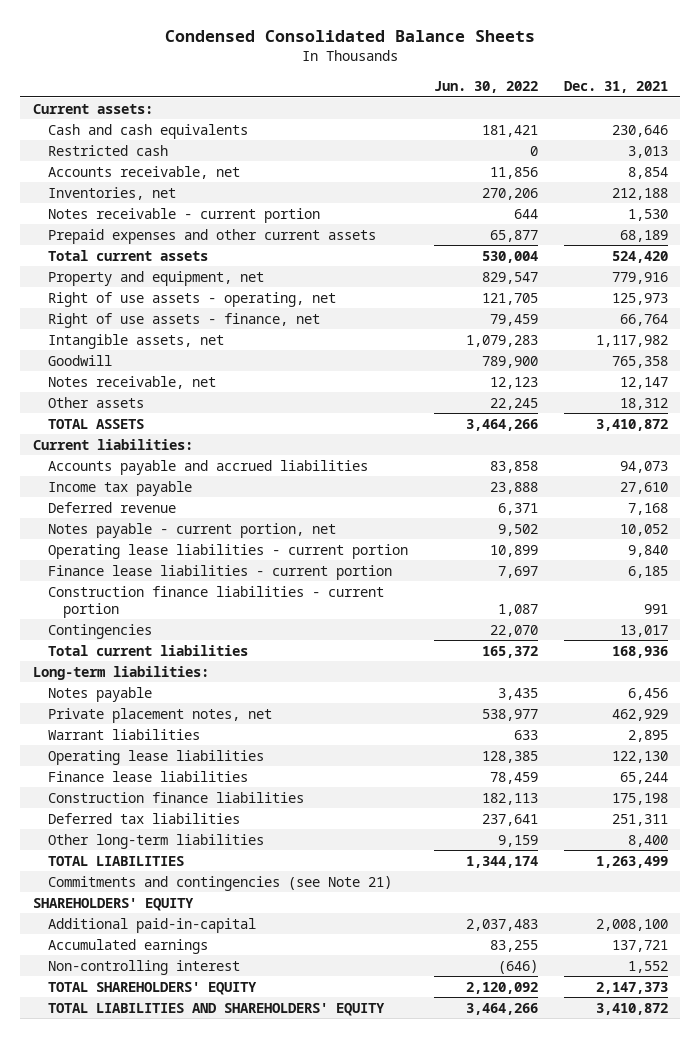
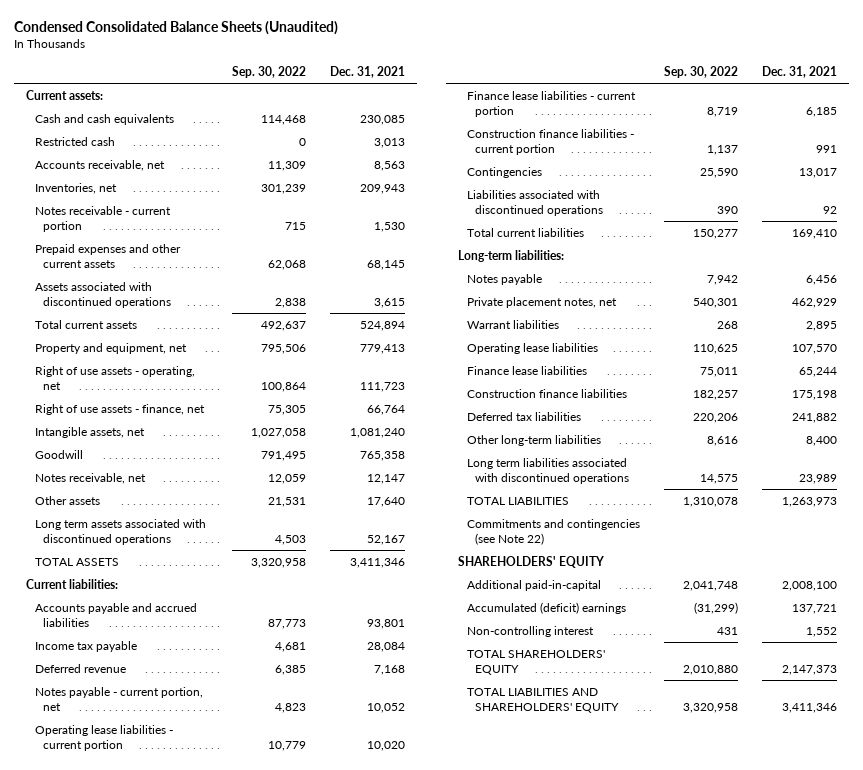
[165,30,536,43] Condensed Consolidated Balance Sheets -> [13,21,338,36] Condensed Consolidated Balance Sheets (Unaudited)
[433,81,538,94] Jun. 30, 2022 -> none
none -> [231,65,306,78] Sep. 30, 2022
[611,124,668,137] 230,646 -> [359,114,405,125] 230,085
[627,166,668,179] 8,854 -> [373,160,405,171] 8,563
[611,187,668,200] 212,188 -> [359,183,405,194] 209,943
[619,229,668,242] 68,189 -> [366,260,405,271] 68,145
none -> [34,281,172,309] Assets associated with discontinued operations
[611,250,668,263] 524,420 -> [359,320,405,331] 524,894
[611,271,668,284] 779,916 -> [359,343,405,354] 779,413
[611,292,668,305] 125,973 -> [359,382,405,393] 111,723
[595,334,668,347] 1,117,982 -> [349,427,405,438] 1,081,240
[619,397,668,410] 18,312 -> [366,496,405,507] 17,640
none -> [34,518,206,546] Long term assets associated with discontinued operations
[595,418,668,431] 3,410,872 -> [349,557,405,568] 3,411,346
[619,460,668,473] 94,073 -> [366,619,405,630] 93,801
[619,481,668,494] 27,610 -> [366,641,405,652] 28,084
[627,544,668,557] 9,840 -> [366,741,405,752] 10,020
none -> [466,189,604,217] Liabilities associated with discontinued operations
[611,645,668,658] 168,936 -> [792,228,838,239] 169,410
[611,750,668,763] 122,130 -> [792,343,838,354] 107,570
[611,813,668,826] 251,311 -> [792,412,838,423] 241,882
none -> [466,457,630,485] Long term liabilities associated with discontinued operations
[595,855,668,868] 1,263,499 -> [782,496,838,507] 1,263,973
[48,875,393,891] Commitments and contingencies (see Note 21) -> [466,518,640,546] Commitments and contingencies (see Note 22)
[48,938,209,954] Accumulated earnings -> [466,601,626,614] Accumulated (deficit) earnings
[595,1002,668,1015] 3,410,872 -> [782,703,838,714] 3,411,346

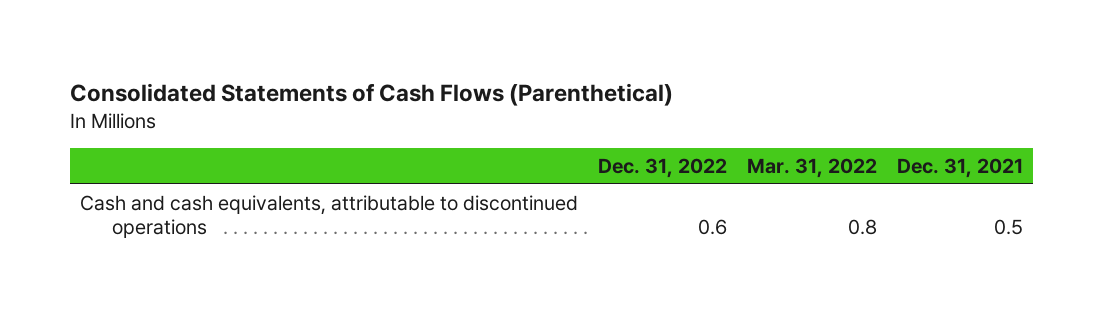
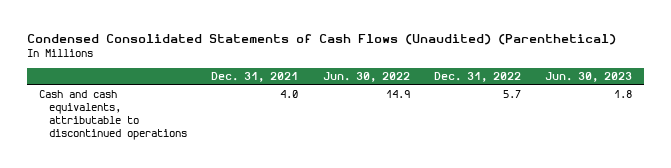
[69,82,673,106] Consolidated Statements of Cash Flows (Parenthetical) -> [26,34,616,46] Condensed Consolidated Statements of Cash Flows (Unaudited) (Parenthetical)
[747,158,878,179] Mar. 31, 2022 -> none
none -> [322,72,410,83] Jun. 30, 2022
none -> [544,72,632,83] Jun. 30, 2023
[697,219,727,236] 0.6 -> [502,90,521,99] 5.7
[994,219,1024,236] 0.5 -> [280,90,299,99] 4.0

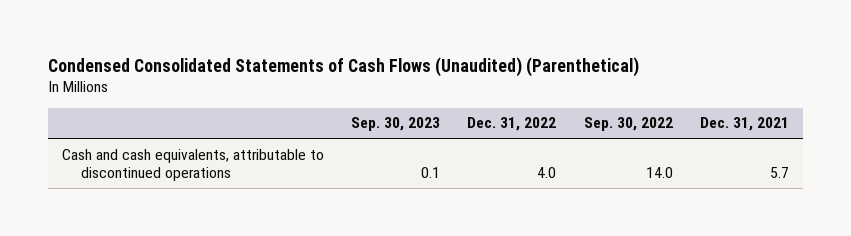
[322,72,410,83] Jun. 30, 2022 -> none
[544,72,632,83] Jun. 30, 2023 -> none
none -> [350,117,440,132] Sep. 30, 2023
none -> [583,117,673,132] Sep. 30, 2022
[280,90,299,99] 4.0 -> [769,166,789,178] 5.7
[502,90,521,99] 5.7 -> [537,166,557,178] 4.0

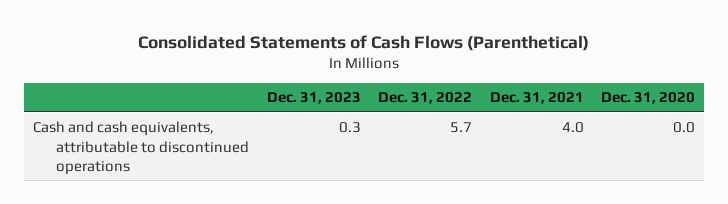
[47,56,639,77] Condensed Consolidated Statements of Cash Flows (Unaudited) (Parenthetical) -> [137,34,589,51] Consolidated Statements of Cash Flows (Parenthetical)
[350,117,440,132] Sep. 30, 2023 -> none
[583,117,673,132] Sep. 30, 2022 -> none
none -> [266,92,361,105] Dec. 31, 2023
none -> [600,92,695,105] Dec. 31, 2020
[537,166,557,178] 4.0 -> [450,122,473,134] 5.7
[769,166,789,178] 5.7 -> [561,122,584,134] 4.0

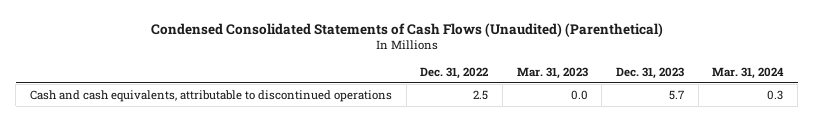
[137,34,589,51] Consolidated Statements of Cash Flows (Parenthetical) -> [150,22,663,37] Condensed Consolidated Statements of Cash Flows (Unaudited) (Parenthetical)
[489,92,584,105] Dec. 31, 2021 -> none
[600,92,695,105] Dec. 31, 2020 -> none
none -> [516,66,588,79] Mar. 31, 2023
none -> [712,66,785,79] Mar. 31, 2024
[338,122,361,134] 0.3 -> [669,90,685,101] 5.7
[450,122,473,134] 5.7 -> [473,90,489,101] 2.5

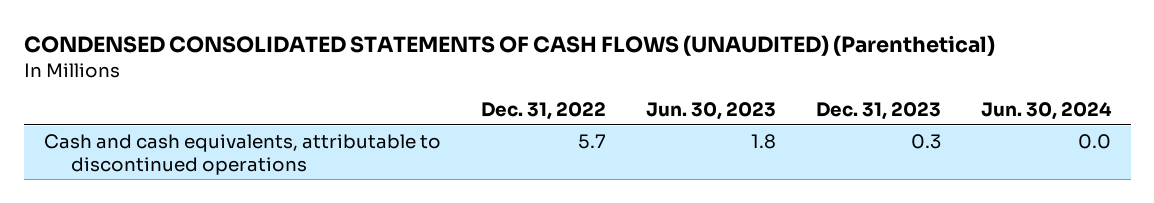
[150,22,663,37] Condensed Consolidated Statements of Cash Flows (Unaudited) (Parenthetical) -> [23,34,995,56] CONDENSED CONSOLIDATED STATEMENTS OF CASH FLOWS (UNAUDITED) (Parenthetical)
[516,66,588,79] Mar. 31, 2023 -> none
[712,66,785,79] Mar. 31, 2024 -> none
none -> [645,102,776,121] Jun. 30, 2023
none -> [980,102,1112,121] Jun. 30, 2024
[473,90,489,101] 2.5 -> [577,133,606,149] 5.7
[669,90,685,101] 5.7 -> [910,133,941,149] 0.3

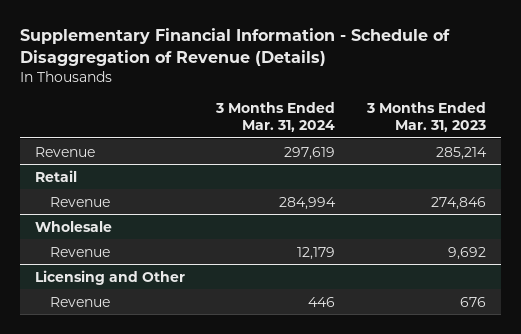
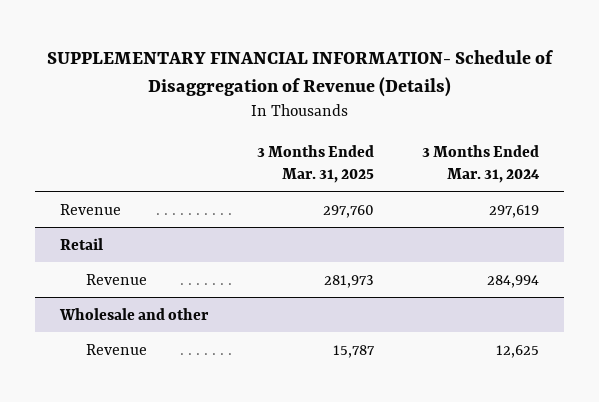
[19,28,450,66] Supplementary Financial Information - Schedule of Disaggregation of Revenue (Details) -> [46,49,554,97] SUPPLEMENTARY FINANCIAL INFORMATION- Schedule of Disaggregation of Revenue (Details)
[365,101,486,133] 3 Months Ended Mar. 31, 2023 -> none
none -> [256,145,374,183] 3 Months Ended Mar. 31, 2025
[35,269,186,285] Licensing and Other -> none
[50,296,111,307] Revenue -> none
[35,220,113,232] Wholesale -> [58,307,209,320] Wholesale and other
[297,246,336,260] 12,179 -> [496,344,540,358] 12,625

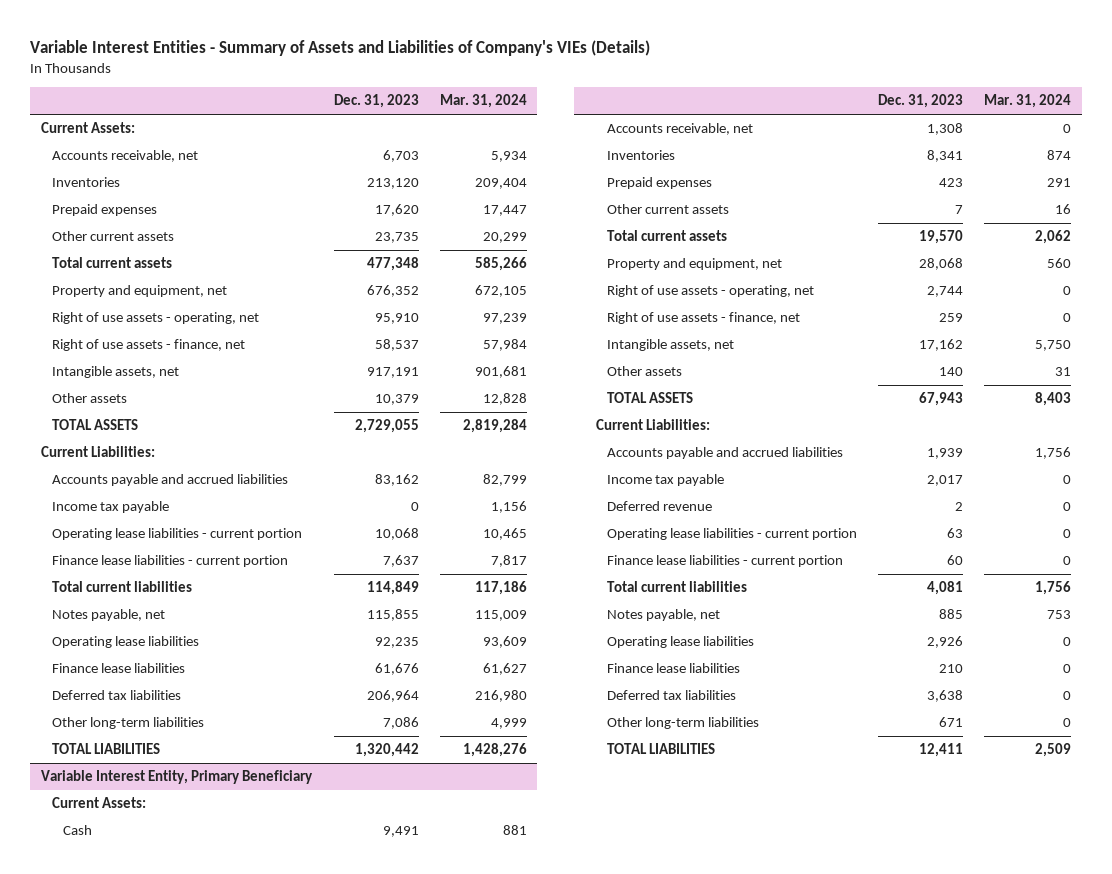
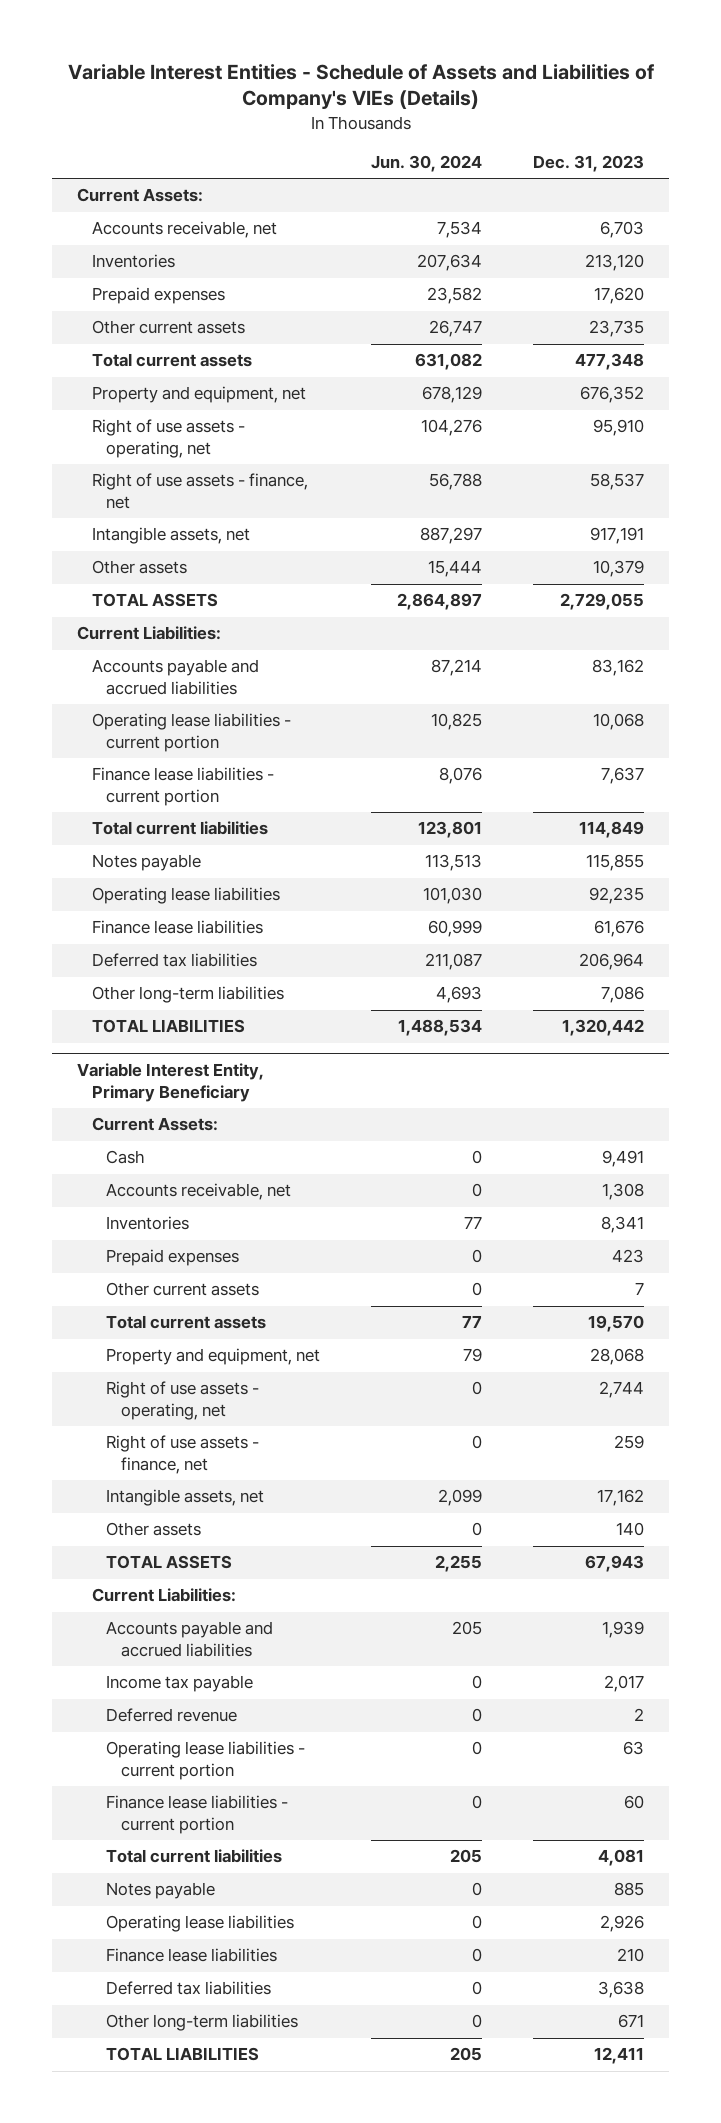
[30,39,651,56] Variable Interest Entities - Summary of Assets and Liabilities of Company's VIEs (Details) -> [67,63,654,110] Variable Interest Entities - Schedule of Assets and Liabilities of Company's VIEs (Details)
[439,94,527,109] Mar. 31, 2024 -> none
none -> [371,155,483,173] Jun. 30, 2024
[51,501,169,514] Income tax payable -> none
[51,609,165,622] Notes payable, net -> [91,854,201,872] Notes payable
[606,609,720,622] Notes payable, net -> [106,1882,216,1900] Notes payable

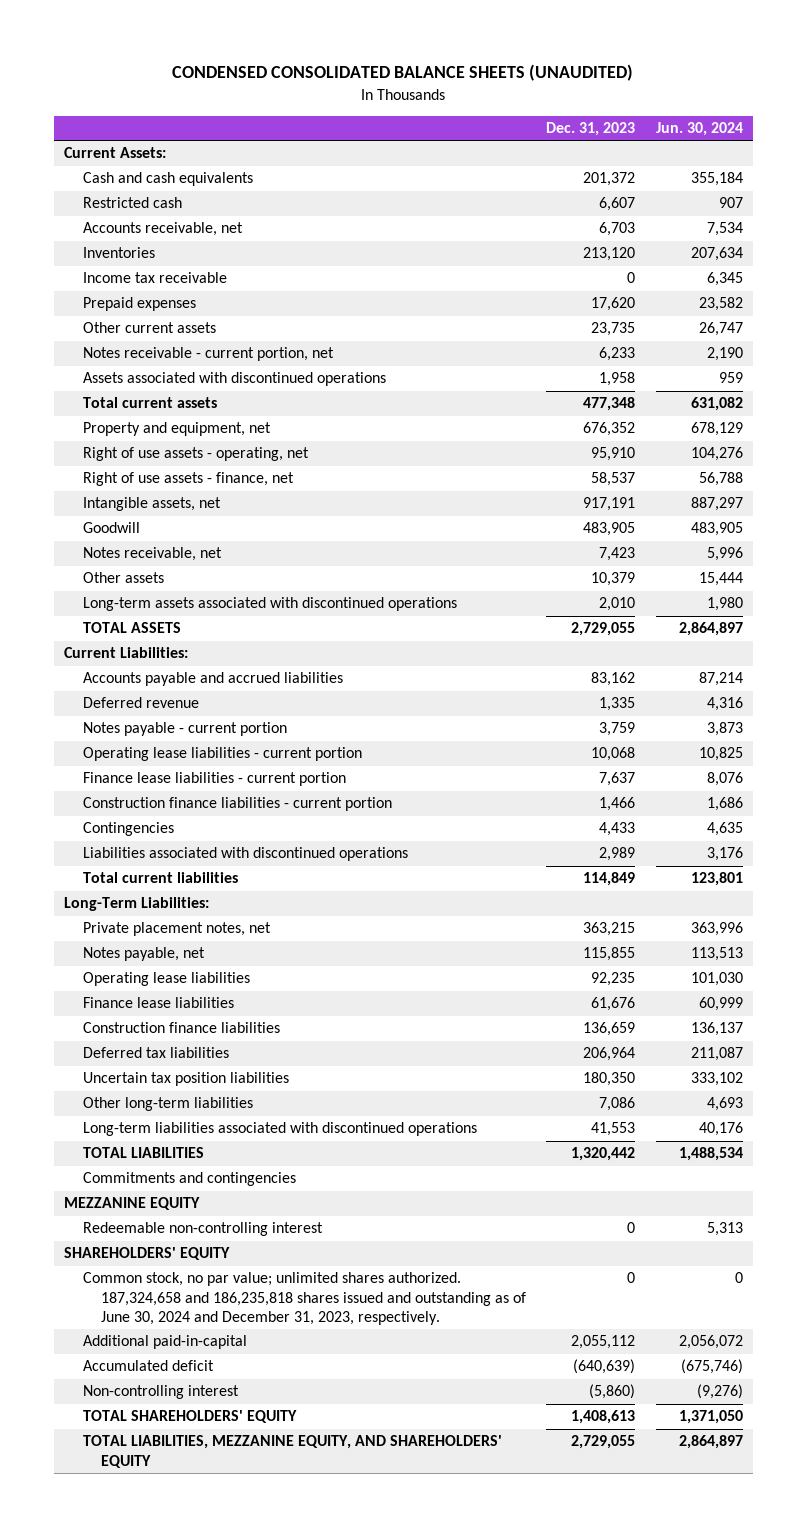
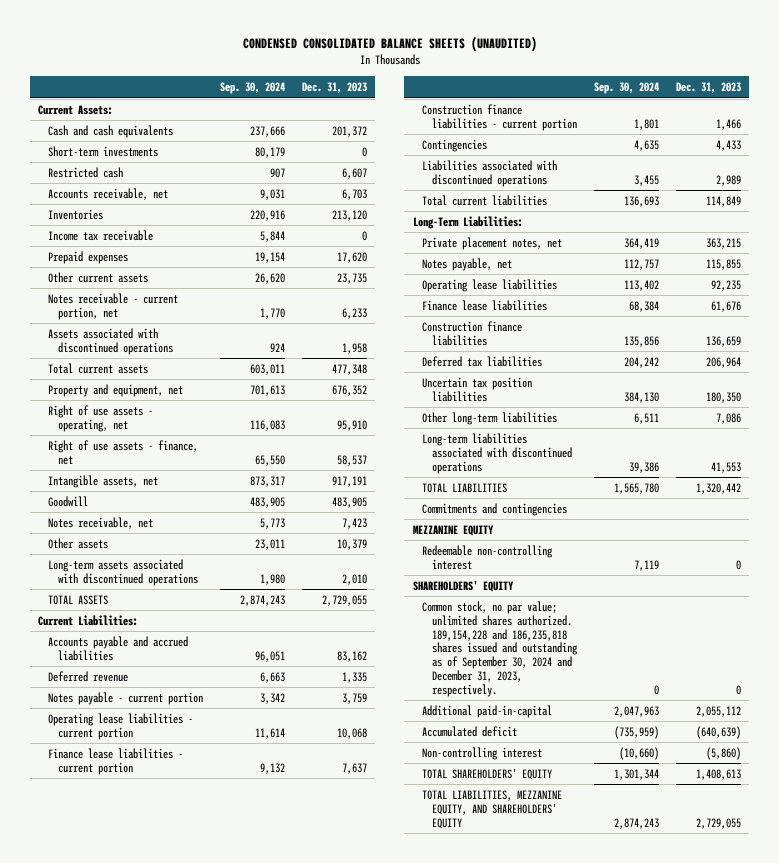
[655,122,743,137] Jun. 30, 2024 -> none
none -> [219,81,285,94] Sep. 30, 2024
none -> [48,145,159,157] Short-term investments
[82,1272,527,1326] Common stock, no par value; unlimited shares authorized. 187,324,658 and 186,235,818 shares issued and outstanding as of June 30, 2024 and December 31, 2023, respectively. -> [422,600,578,697] Common stock, no par value; unlimited shares authorized. 189,154,228 and 186,235,818 shares issued and outstanding as of September 30, 2024 and December 31, 2023, respectively.

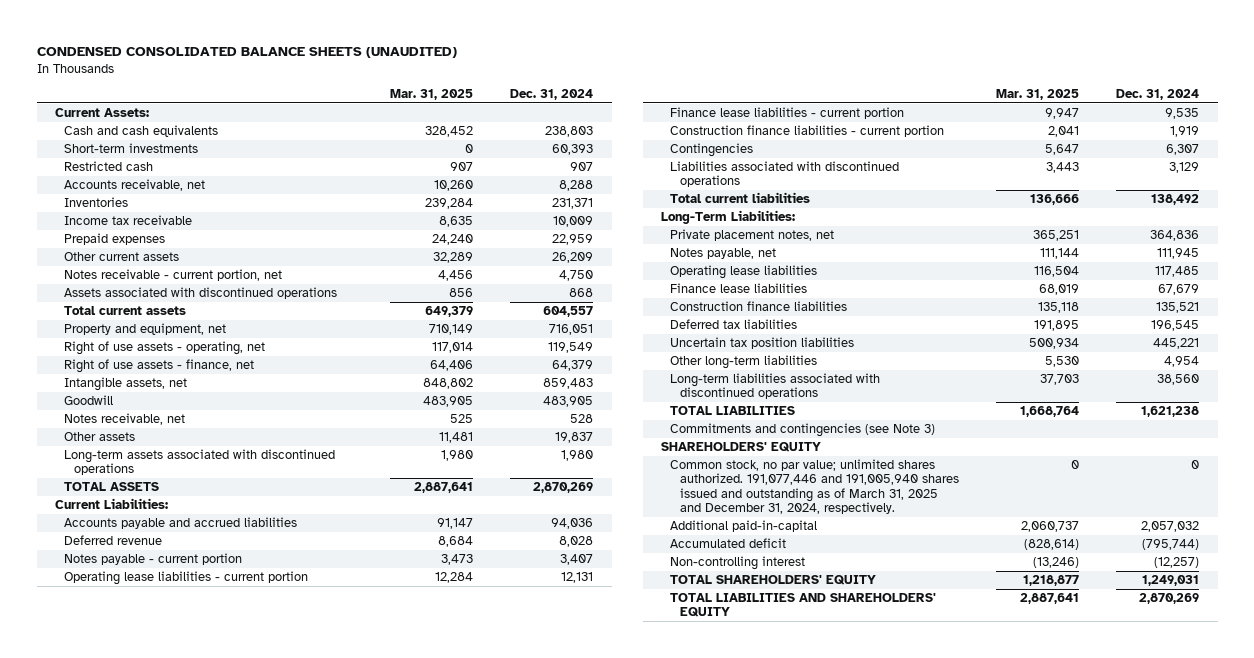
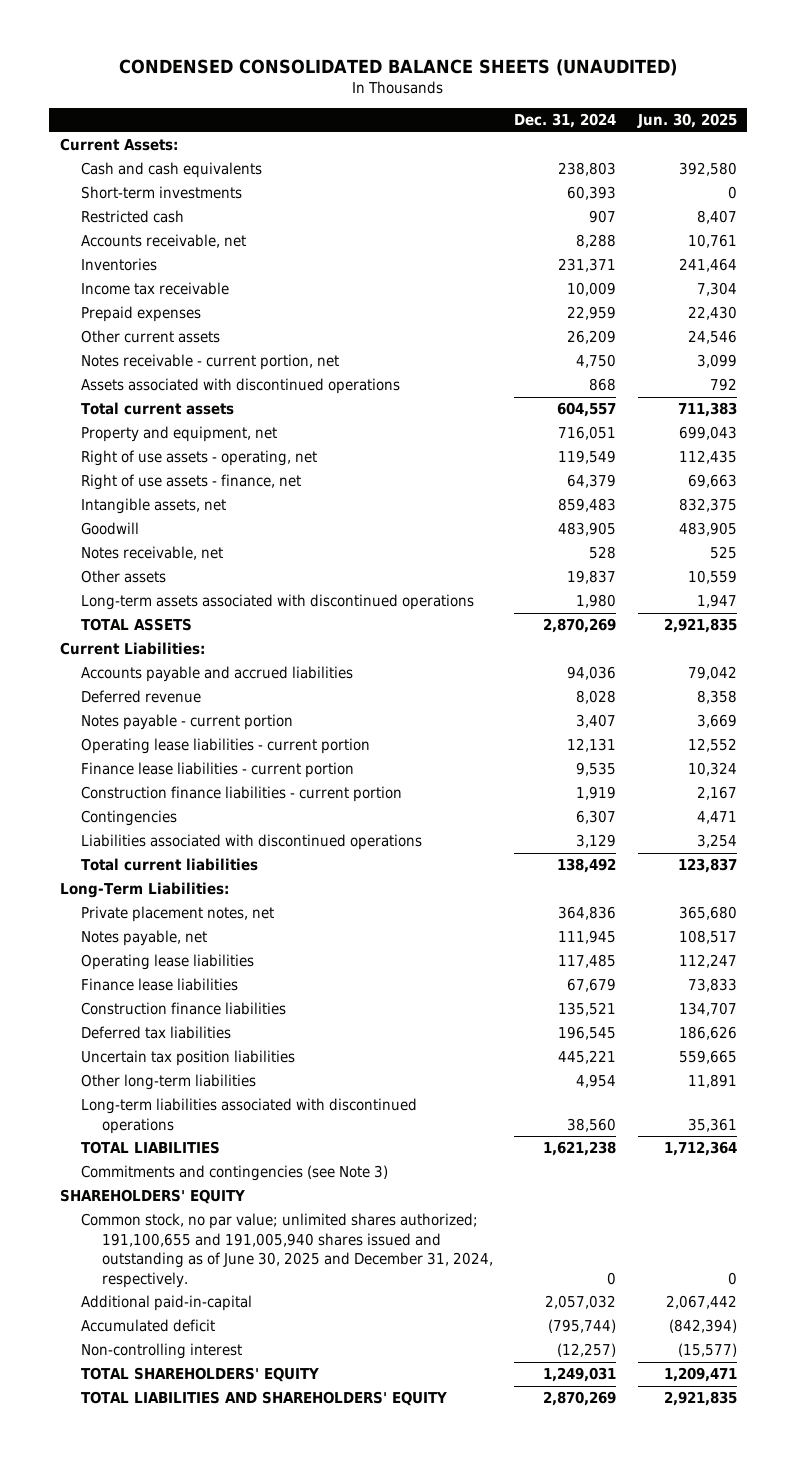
[389,89,473,101] Mar. 31, 2025 -> none
none -> [636,113,737,129] Jun. 30, 2025
[670,459,959,514] Common stock, no par value; unlimited shares authorized. 191,077,446 and 191,005,940 shares issued and outstanding as of March 31, 2025 and December 31, 2024, respectively. -> [80,1213,493,1288] Common stock, no par value; unlimited shares authorized; 191,100,655 and 191,005,940 shares issued and outstanding as of June 30, 2025 and December 31, 2024, respectively.

